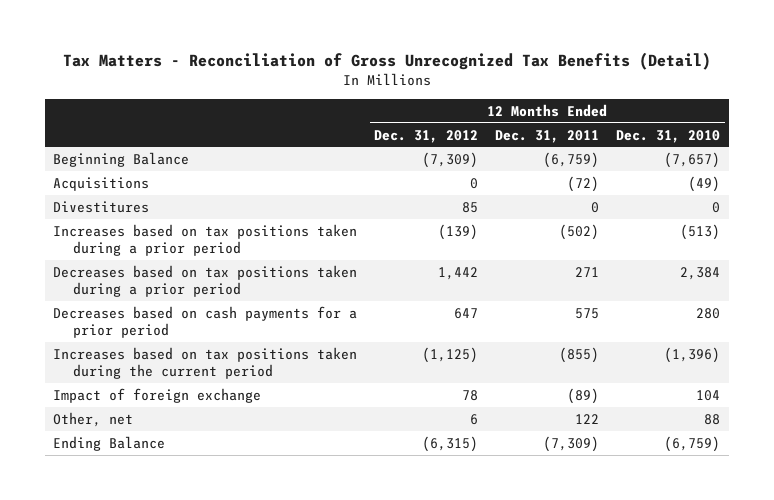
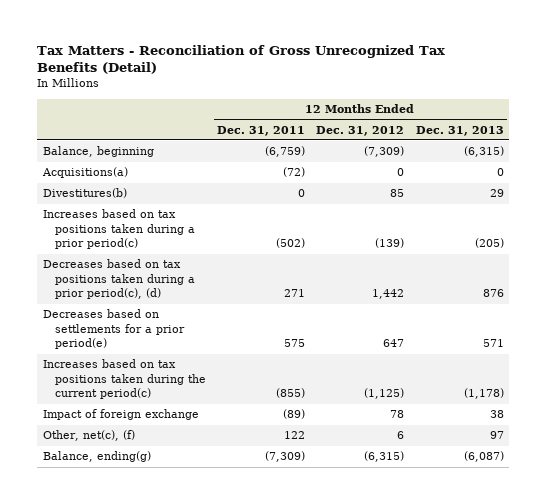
[616,129,721,143] Dec. 31, 2010 -> none
none -> [415,125,504,136] Dec. 31, 2013
[53,151,190,167] Beginning Balance -> [42,146,154,158] Balance, beginning
[53,176,150,191] Acquisitions -> [41,167,128,179] Acquisitions(a)
[53,200,150,213] Divestitures -> [42,188,127,199] Divestitures(b)
[53,223,358,257] Increases based on tax positions taken during a prior period -> [42,209,195,250] Increases based on tax positions taken during a prior period(c)
[53,264,358,298] Decreases based on tax positions taken during a prior period -> [42,259,195,300] Decreases based on tax positions taken during a prior period(c), (d)
[53,305,358,339] Decreases based on cash payments for a prior period -> [42,309,185,350] Decreases based on settlements for a prior period(e)
[53,346,358,380] Increases based on tax positions taken during the current period -> [42,359,206,400] Increases based on tax positions taken during the current period(c)
[53,411,134,427] Other, net -> [42,430,135,442] Other, net(c), (f)
[53,435,166,451] Ending Balance -> [42,451,151,463] Balance, ending(g)

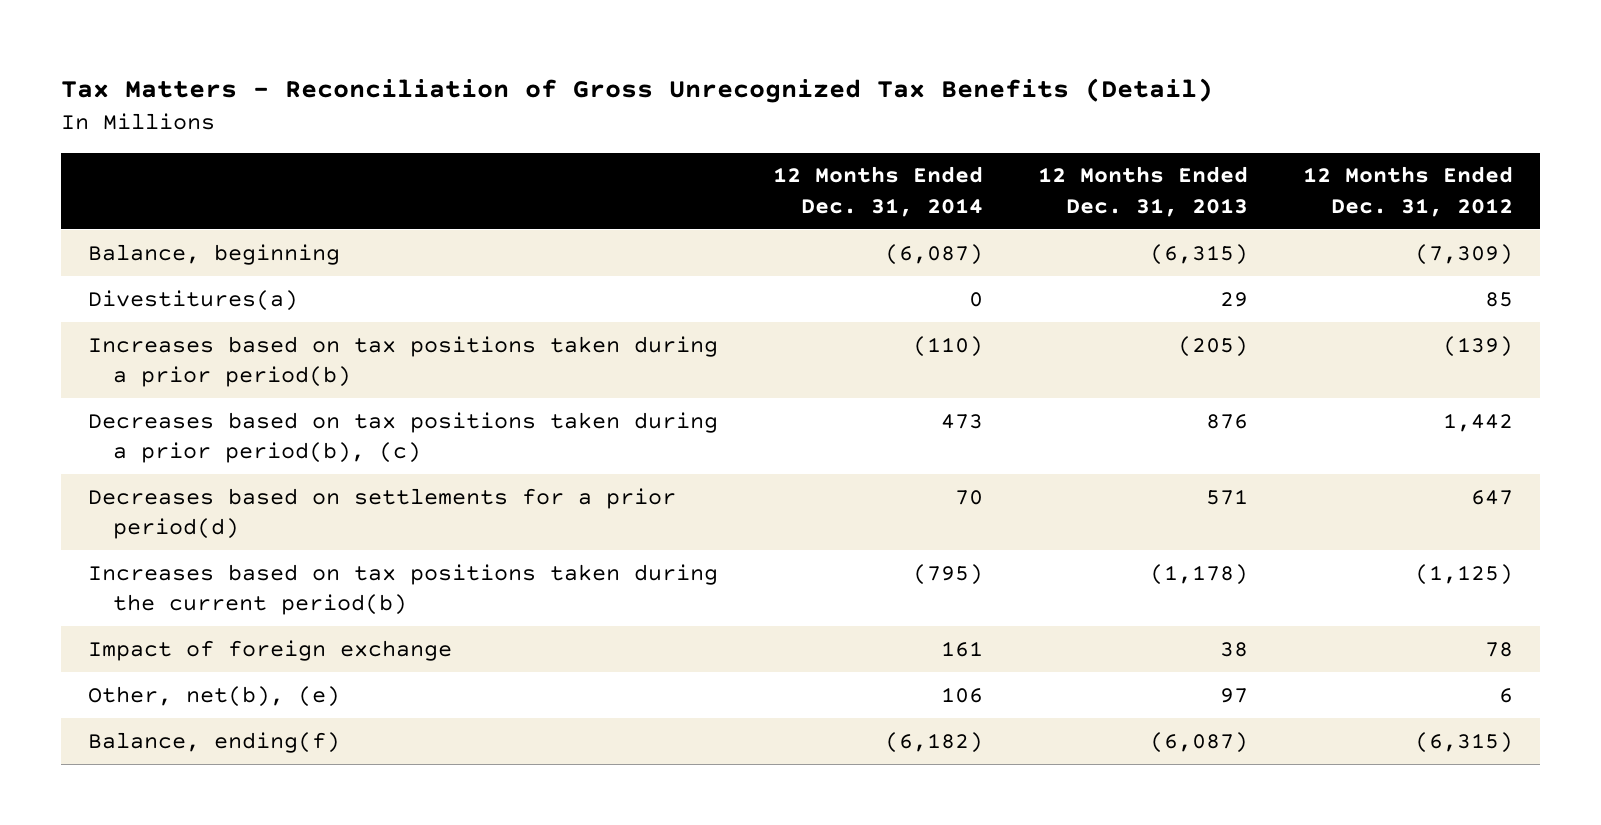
[217,125,306,136] Dec. 31, 2011 -> none
none -> [773,166,984,217] 12 Months Ended Dec. 31, 2014
[41,167,128,179] Acquisitions(a) -> none
[42,188,127,199] Divestitures(b) -> [88,289,299,311] Divestitures(a)
[42,209,195,250] Increases based on tax positions taken during a prior period(c) -> [88,335,719,388] Increases based on tax positions taken during a prior period(b)
[42,259,195,300] Decreases based on tax positions taken during a prior period(c), (d) -> [88,411,719,464] Decreases based on tax positions taken during a prior period(b), (c)
[42,309,185,350] Decreases based on settlements for a prior period(e) -> [88,487,677,540] Decreases based on settlements for a prior period(d)
[42,359,206,400] Increases based on tax positions taken during the current period(c) -> [88,563,719,616] Increases based on tax positions taken during the current period(b)
[42,430,135,442] Other, net(c), (f) -> [88,685,341,707] Other, net(b), (e)
[42,451,151,463] Balance, ending(g) -> [88,731,341,753] Balance, ending(f)

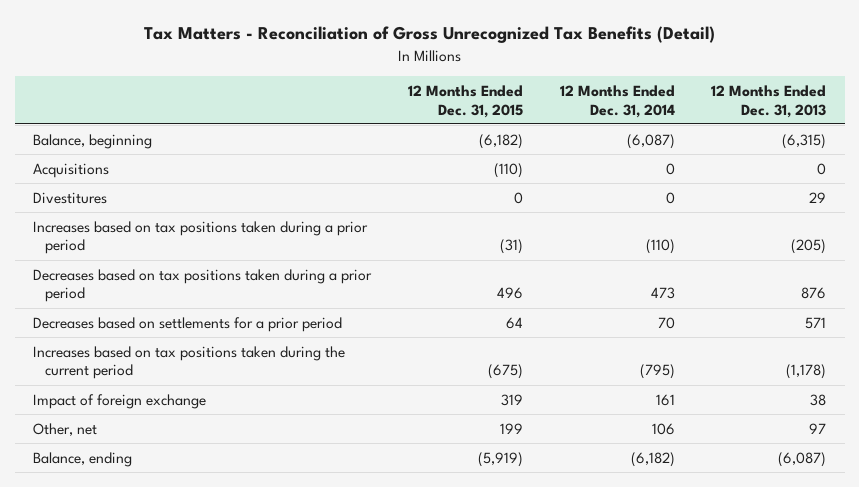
[1302,166,1513,217] 12 Months Ended Dec. 31, 2012 -> none
none -> [407,84,523,118] 12 Months Ended Dec. 31, 2015
none -> [33,162,110,178] Acquisitions
[88,289,299,311] Divestitures(a) -> [33,191,108,204] Divestitures
[88,335,719,388] Increases based on tax positions taken during a prior period(b) -> [33,220,369,255] Increases based on tax positions taken during a prior period
[88,411,719,464] Decreases based on tax positions taken during a prior period(b), (c) -> [33,268,373,303] Decreases based on tax positions taken during a prior period
[88,487,677,540] Decreases based on settlements for a prior period(d) -> [33,316,343,332] Decreases based on settlements for a prior period
[88,563,719,616] Increases based on tax positions taken during the current period(b) -> [33,345,346,380] Increases based on tax positions taken during the current period
[88,685,341,707] Other, net(b), (e) -> [33,422,98,436] Other, net
[88,731,341,753] Balance, ending(f) -> [33,451,133,467] Balance, ending

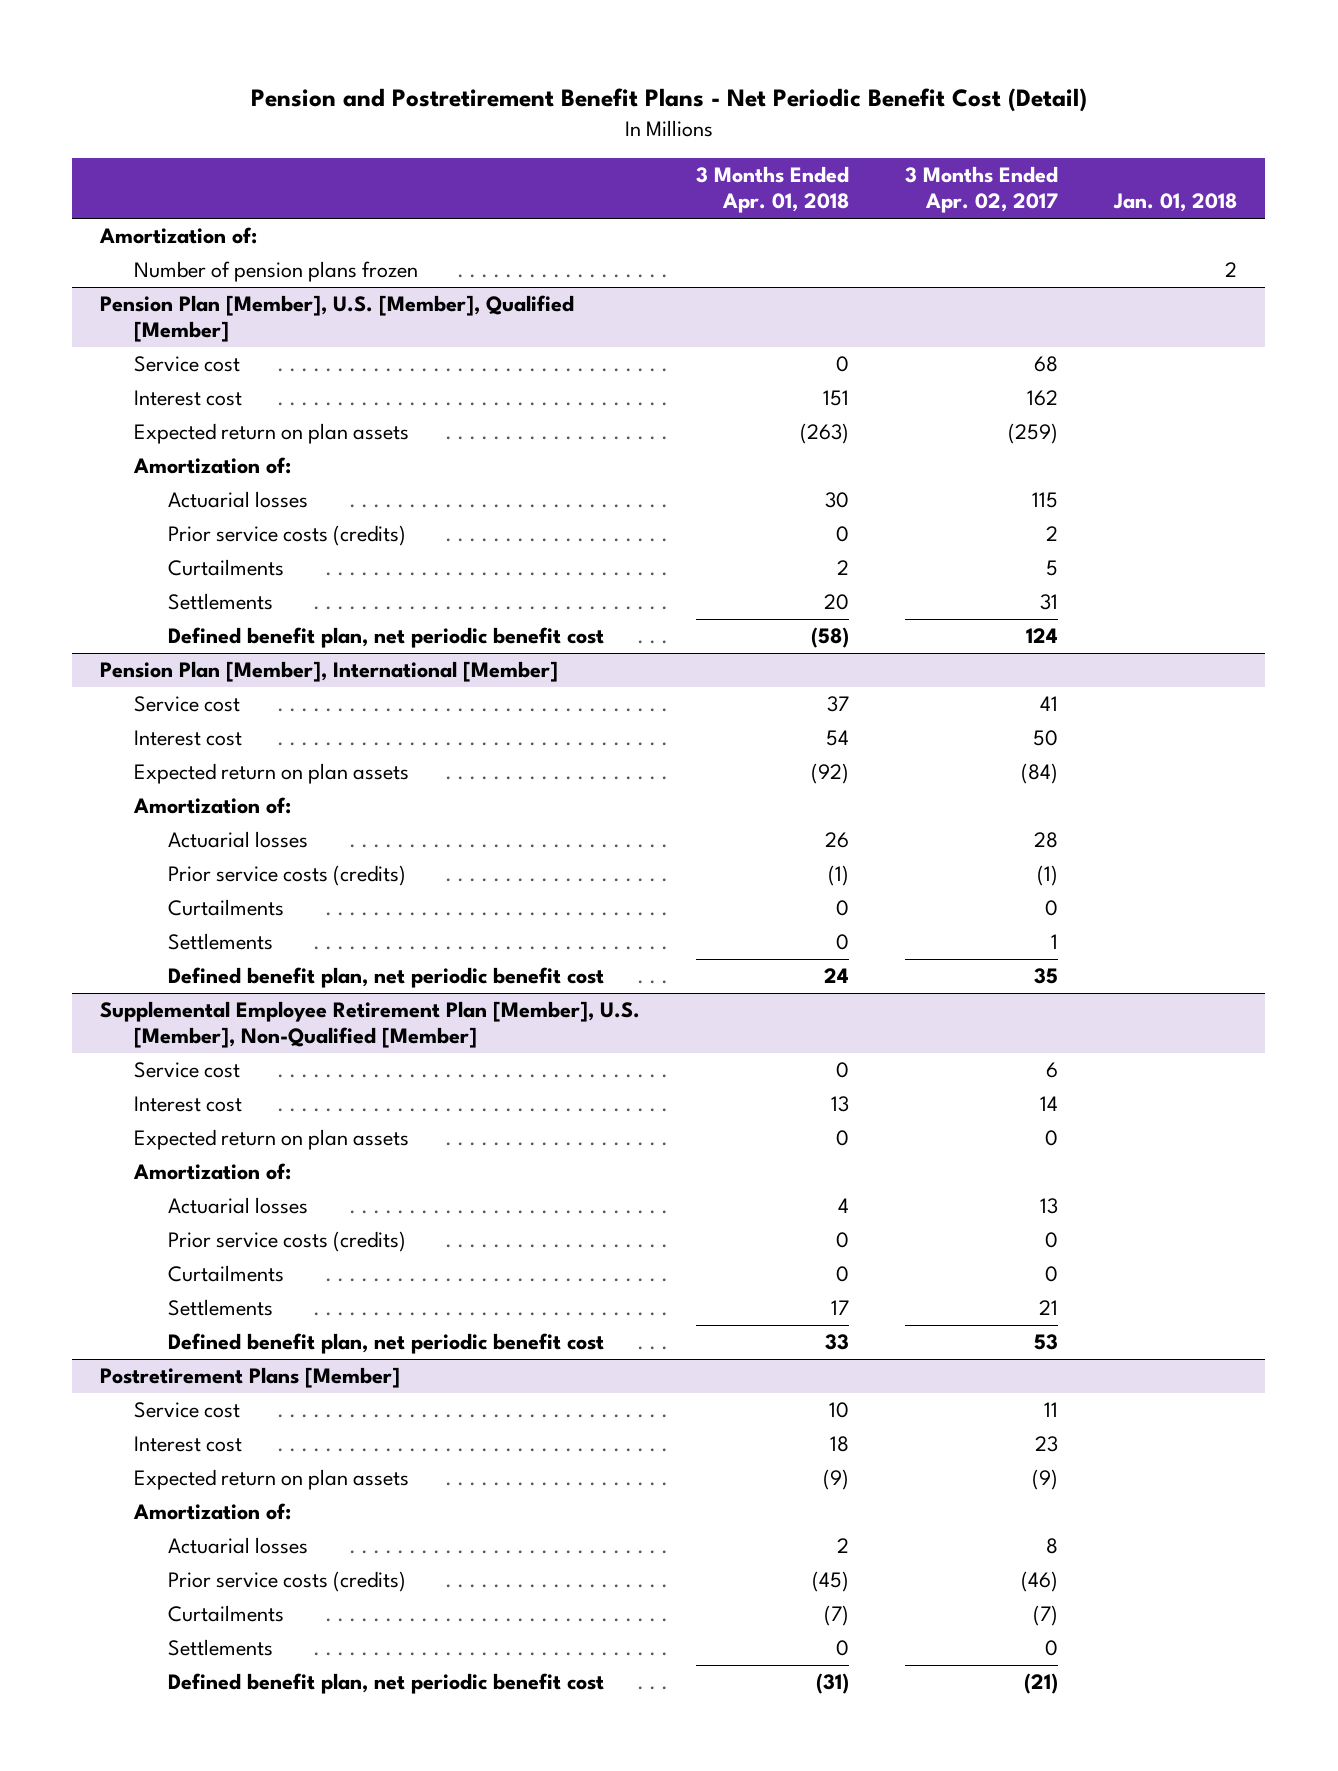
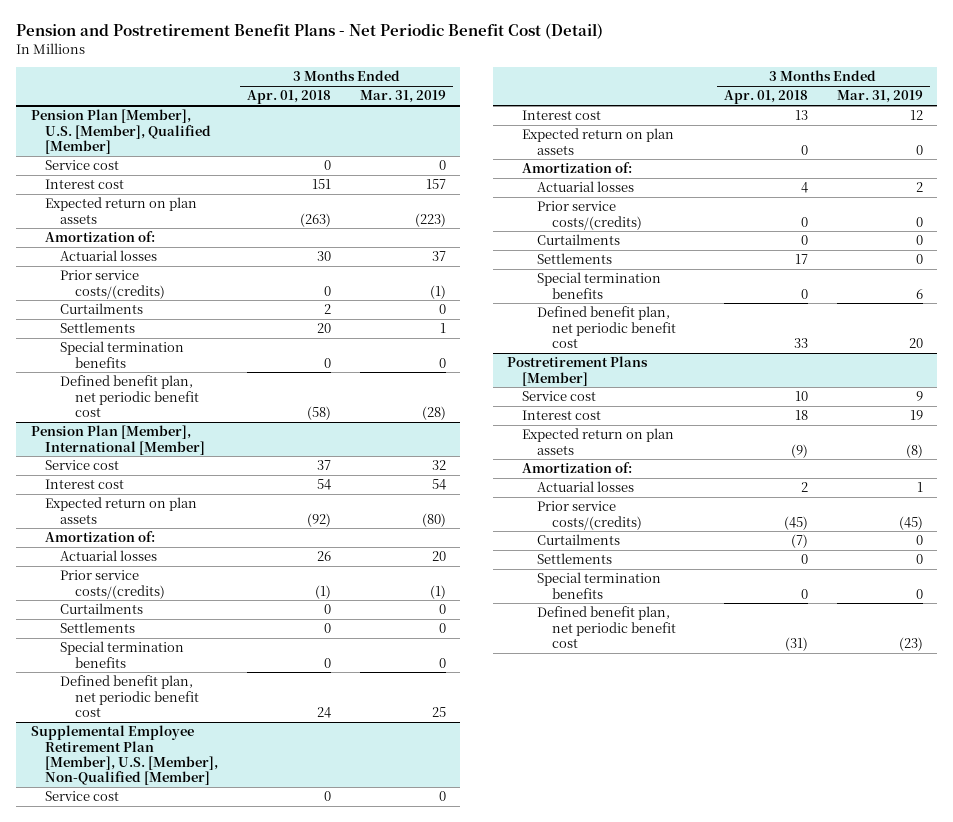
[905,166,1059,214] 3 Months Ended Apr. 02, 2017 -> none
[1113,193,1238,213] Jan. 01, 2018 -> none
none -> [360,90,447,104] Mar. 31, 2019
[99,227,258,245] Amortization of: -> none
[134,261,419,283] Number of pension plans frozen -> none
[168,525,407,547] Prior service costs (credits) -> [60,270,166,299] Prior service costs/(credits)
none -> [60,341,185,368] Special termination benefits
[168,865,407,887] Prior service costs (credits) -> [60,570,166,599] Prior service costs/(credits)
none -> [60,641,185,668] Special termination benefits
[168,1231,407,1253] Prior service costs (credits) -> [537,201,642,230] Prior service costs/(credits)
none -> [537,272,662,299] Special termination benefits
[168,1571,407,1593] Prior service costs (credits) -> [537,501,642,530] Prior service costs/(credits)
none -> [537,572,662,599] Special termination benefits

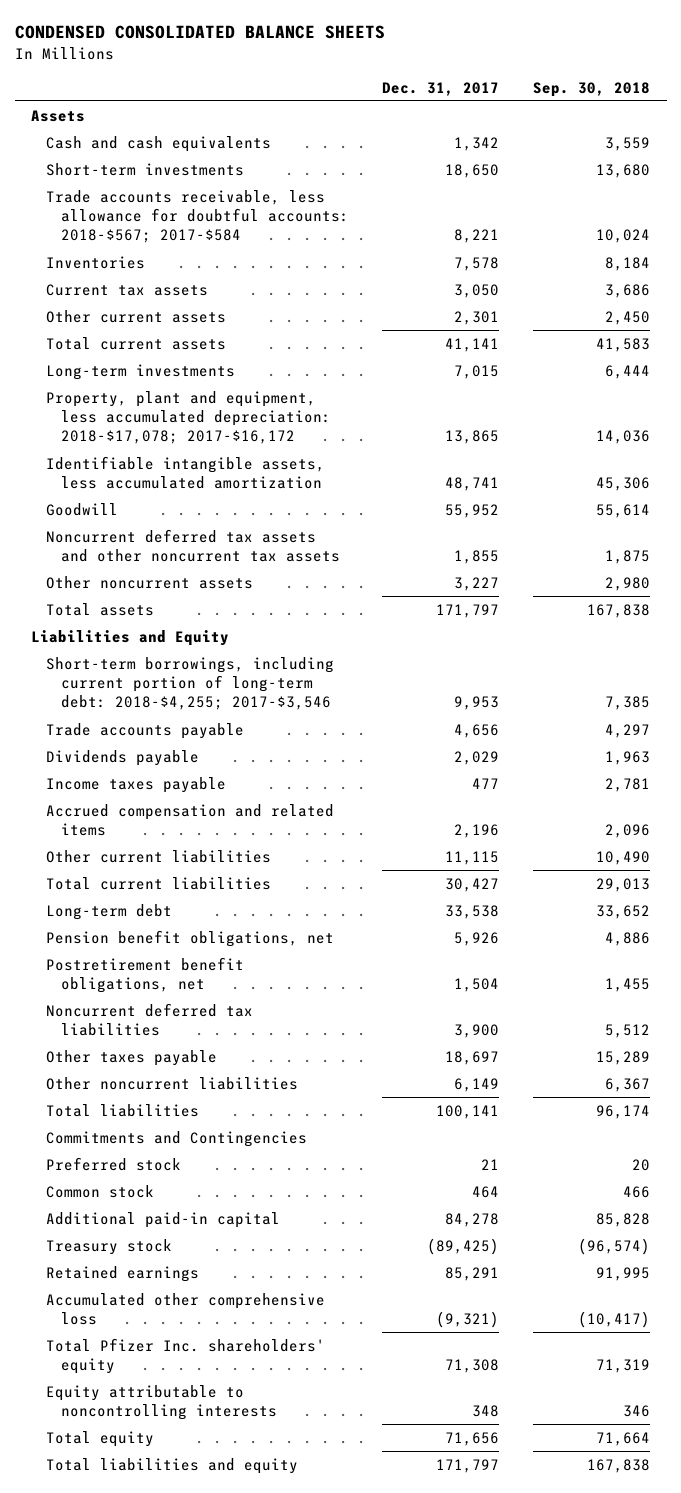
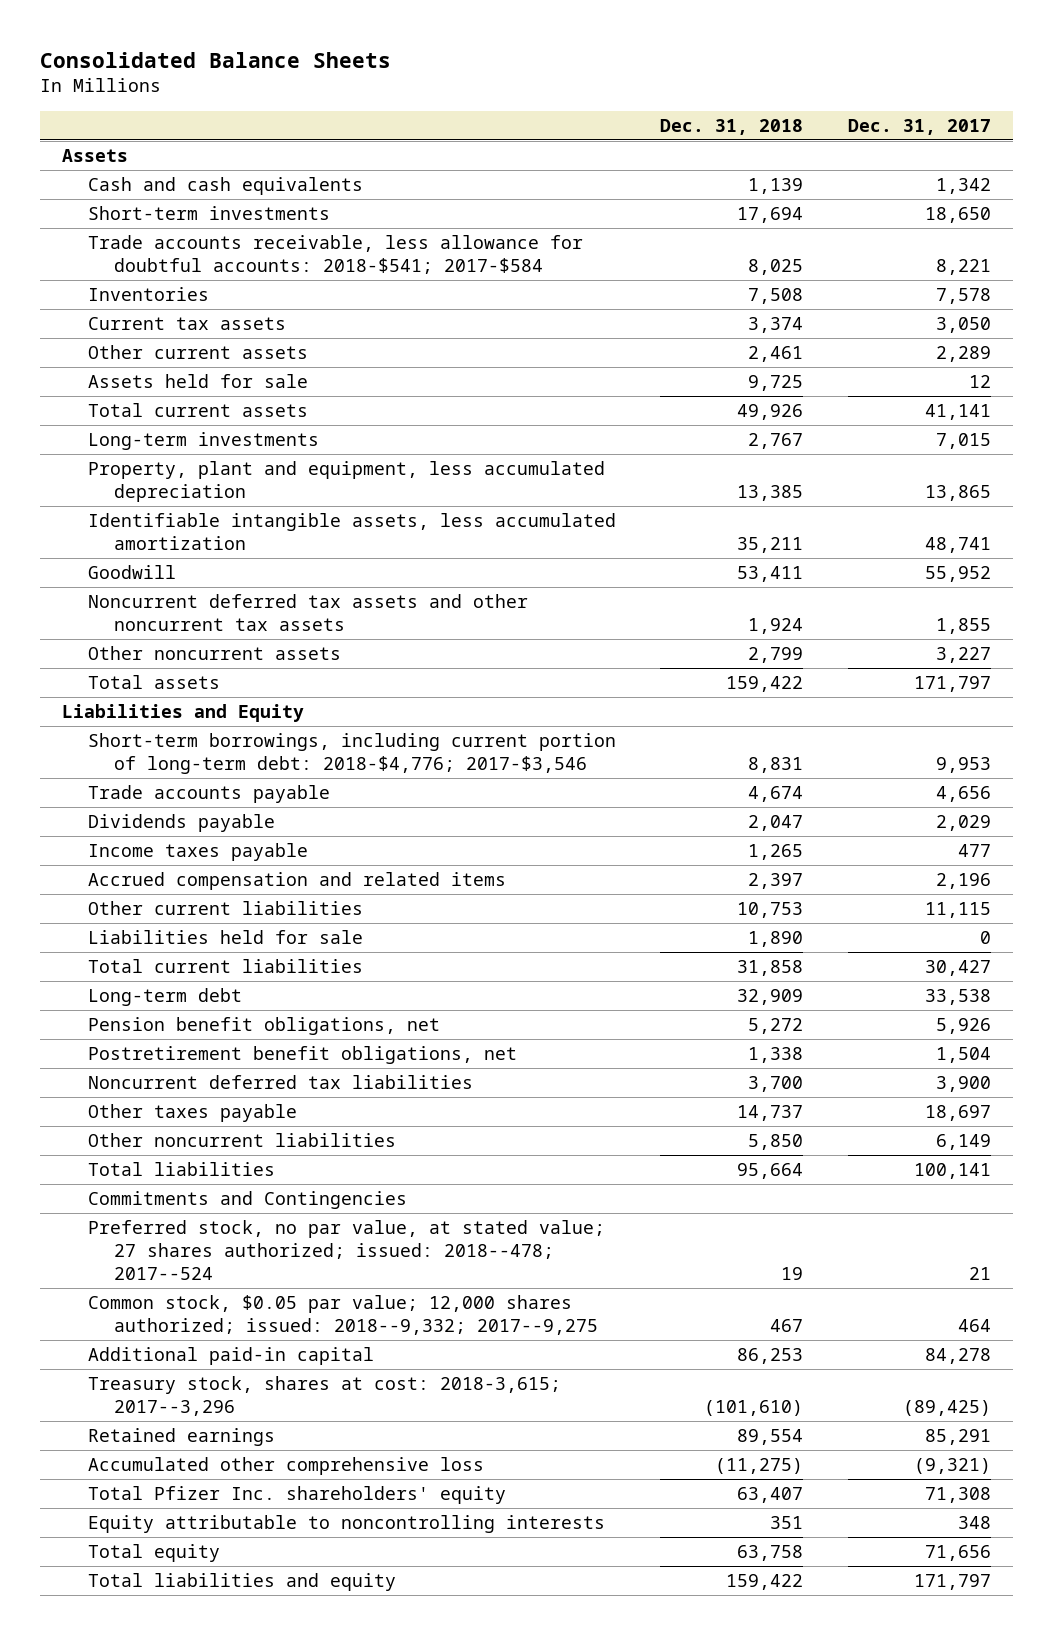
[14,25,385,40] CONDENSED CONSOLIDATED BALANCE SHEETS -> [39,51,391,68] Consolidated Balance Sheets
[532,81,650,97] Sep. 30, 2018 -> none
none -> [660,118,804,135] Dec. 31, 2018
[46,189,350,244] Trade accounts receivable, less allowance for doubtful accounts: 2018-$567; 2017-$584 -> [87,235,583,274] Trade accounts receivable, less allowance for doubtful accounts: 2018-$541; 2017-$584
[454,310,500,325] 2,301 -> [935,346,991,363] 2,289
none -> [87,374,308,389] Assets held for sale
[46,390,332,445] Property, plant and equipment, less accumulated depreciation: 2018-$17,078; 2017-$16,172 -> [87,461,605,502] Property, plant and equipment, less accumulated depreciation
[46,656,335,711] Short-term borrowings, including current portion of long-term debt: 2018-$4,255; 2017-$3,546 -> [87,733,616,774] Short-term borrowings, including current portion of long-term debt: 2018-$4,776; 2017-$3,546
none -> [87,930,363,945] Liabilities held for sale
[46,1156,182,1171] Preferred stock -> [87,1220,605,1280] Preferred stock, no par value, at stated value; 27 shares authorized; issued: 2018--478; 2017--524
[46,1184,155,1198] Common stock -> [87,1295,599,1335] Common stock, $0.05 par value; 12,000 shares authorized; issued: 2018--9,332; 2017--9,275
[46,1238,173,1255] Treasury stock -> [87,1376,561,1416] Treasury stock, shares at cost: 2018-3,615; 2017--3,296

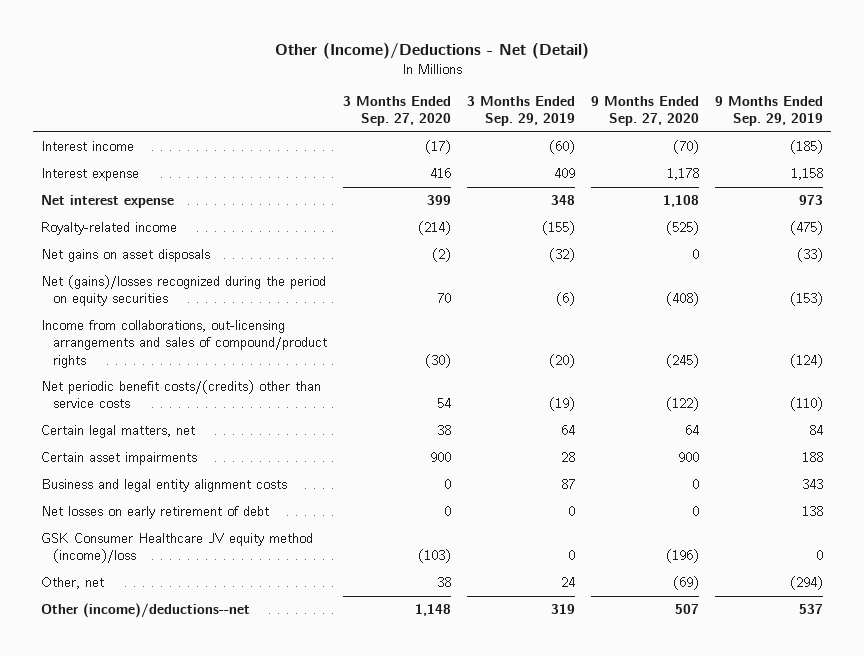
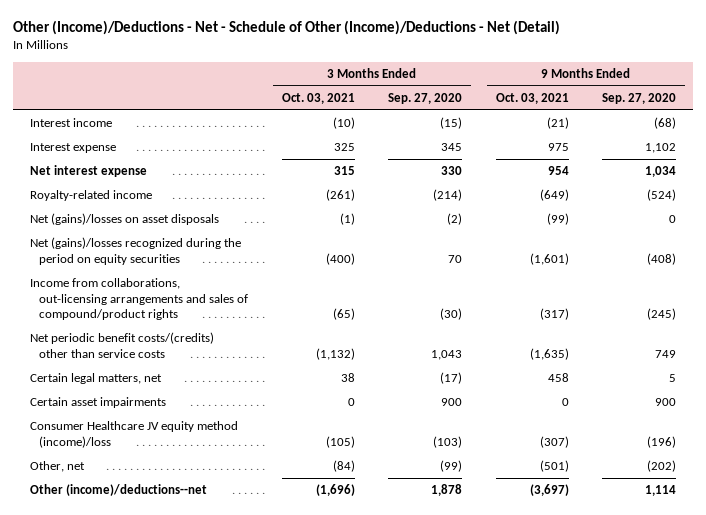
[275,42,590,59] Other (Income)/Deductions - Net (Detail) -> [12,20,560,36] Other (Income)/Deductions - Net - Schedule of Other (Income)/Deductions - Net (Detail)
[467,95,576,126] 3 Months Ended Sep. 29, 2019 -> none
[715,95,824,126] 9 Months Ended Sep. 29, 2019 -> none
none -> [281,92,355,104] Oct. 03, 2021
none -> [495,92,569,104] Oct. 03, 2021
[425,140,452,155] (17) -> [440,117,463,130] (15)
[673,140,700,155] (70) -> [654,117,677,130] (68)
[430,168,452,179] 416 -> [441,143,463,152] 345
[667,168,700,181] 1,178 -> [645,143,677,154] 1,102
[427,195,452,206] 399 -> [441,166,463,176] 330
[663,195,700,208] 1,108 -> [645,166,677,178] 1,034
[666,221,700,236] (525) -> [647,189,677,202] (524)
[41,249,211,263] Net gains on asset disposals -> [29,213,219,226] Net (gains)/losses on asset disposals
[437,398,452,409] 54 -> [431,349,463,360] 1,043
[666,397,700,412] (122) -> [655,349,677,358] 749
[437,425,452,436] 38 -> [440,372,463,385] (17)
[685,425,700,436] 64 -> [669,374,677,383] 5
[41,479,288,493] Business and legal entity alignment costs -> none
[41,506,270,520] Net losses on early retirement of debt -> none
[41,533,314,564] GSK Consumer Healthcare JV equity method (income)/loss -> [29,421,238,448] Consumer Healthcare JV equity method (income)/loss
[437,577,452,588] 38 -> [440,460,463,473] (99)
[673,576,700,591] (69) -> [647,460,677,473] (202)
[415,604,452,617] 1,148 -> [431,484,463,497] 1,878
[675,604,700,615] 507 -> [645,485,677,497] 1,114

